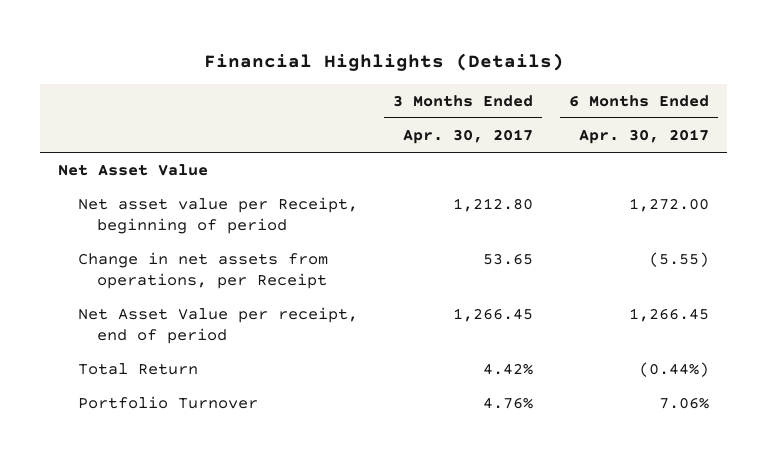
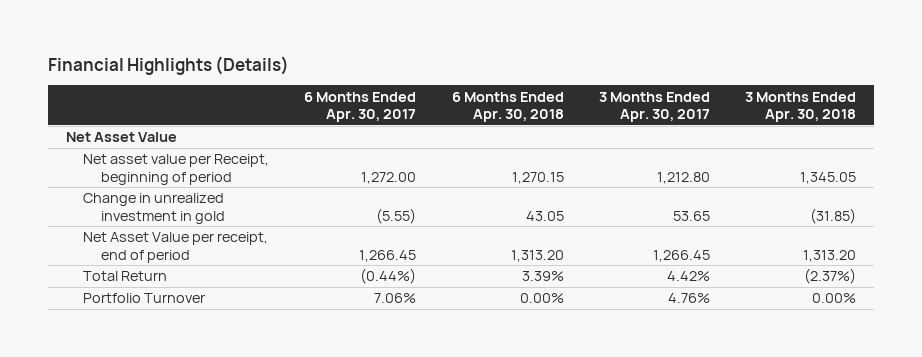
none -> [451,91,564,122] 6 Months Ended Apr. 30, 2018
none -> [745,91,857,122] 3 Months Ended Apr. 30, 2018
[77,252,328,289] Change in net assets from operations, per Receipt -> [83,193,225,224] Change in unrealized investment in gold

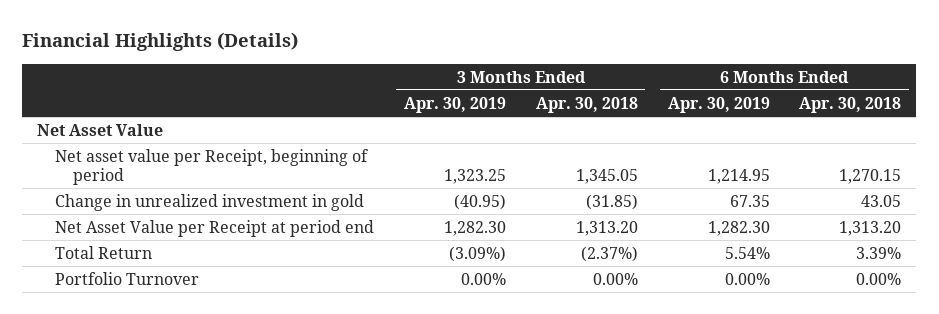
[304,91,417,122] 6 Months Ended Apr. 30, 2017 -> none
[599,91,711,122] 3 Months Ended Apr. 30, 2017 -> none
none -> [403,96,506,113] Apr. 30, 2019
none -> [667,96,770,113] Apr. 30, 2019
[83,232,269,263] Net Asset Value per receipt, end of period -> [54,220,374,238] Net Asset Value per Receipt at period end

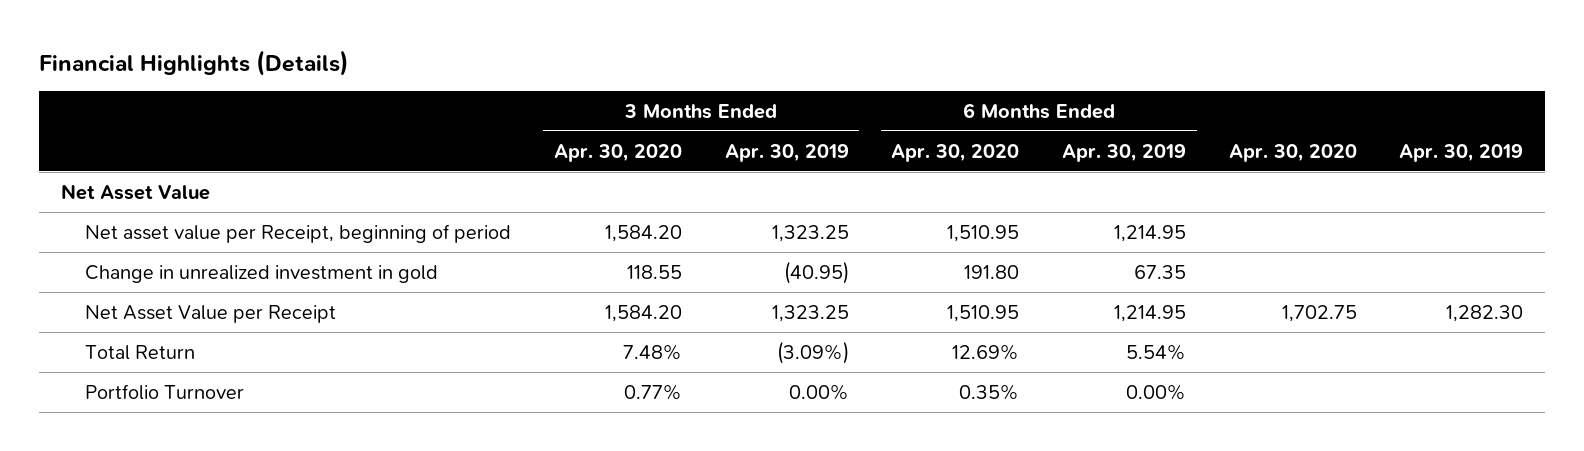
[535,96,638,113] Apr. 30, 2018 -> none
[799,96,902,113] Apr. 30, 2018 -> none
none -> [553,143,682,162] Apr. 30, 2020
none -> [891,143,1020,162] Apr. 30, 2020
none -> [1228,143,1357,162] Apr. 30, 2020
none -> [1399,143,1524,162] Apr. 30, 2019
[54,220,374,238] Net Asset Value per Receipt at period end -> [85,304,337,323] Net Asset Value per Receipt
[443,221,506,237] 1,282.30 -> [771,304,849,322] 1,323.25
[707,221,770,237] 1,282.30 -> [1114,304,1187,322] 1,214.95

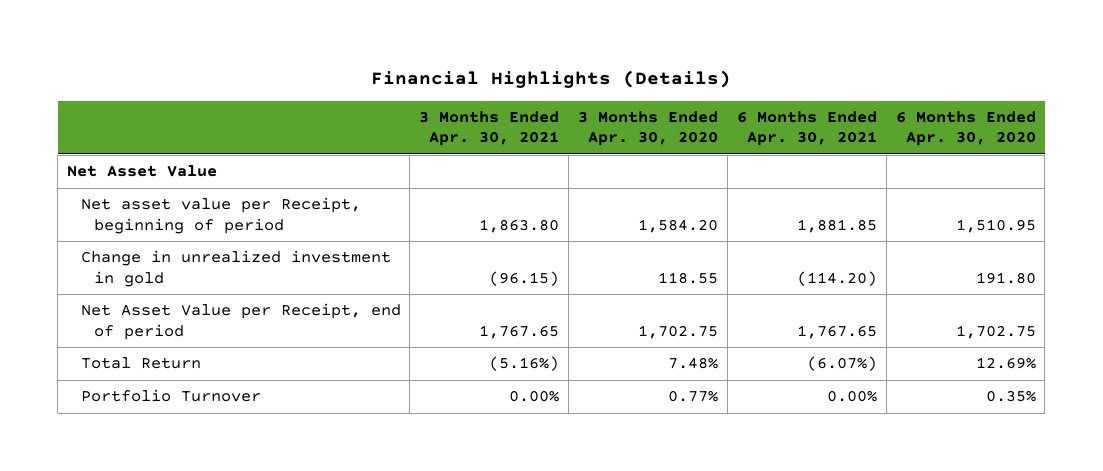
[724,143,849,162] Apr. 30, 2019 -> none
[1062,143,1187,162] Apr. 30, 2019 -> none
[1228,143,1357,162] Apr. 30, 2020 -> none
[1399,143,1524,162] Apr. 30, 2019 -> none
none -> [419,110,560,147] 3 Months Ended Apr. 30, 2021
none -> [736,110,877,147] 6 Months Ended Apr. 30, 2021
[85,304,337,323] Net Asset Value per Receipt -> [80,303,401,340] Net Asset Value per Receipt, end of period
[604,304,682,322] 1,584.20 -> [638,324,719,339] 1,702.75
[947,304,1020,322] 1,510.95 -> [955,324,1036,339] 1,702.75

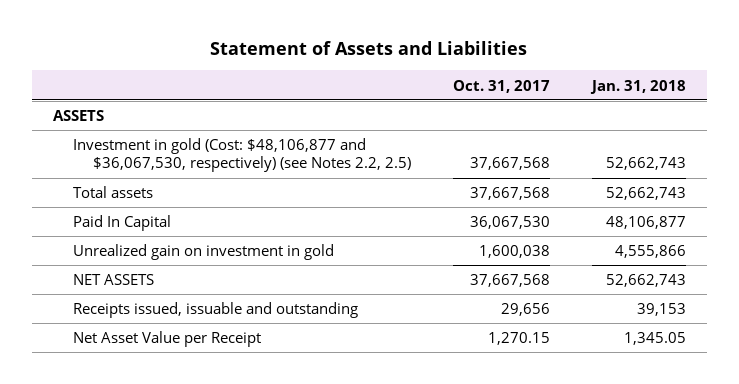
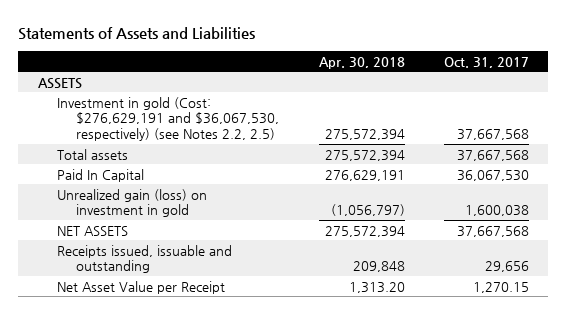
[210,41,528,56] Statement of Assets and Liabilities -> [18,27,256,41] Statements of Assets and Liabilities
[589,79,686,94] Jan. 31, 2018 -> none
none -> [318,56,405,69] Apr. 30, 2018
[72,138,411,173] Investment in gold (Cost: $48,106,877 and $36,067,530, respectively) (see Notes 2.2, 2.5) -> [57,96,280,142] Investment in gold (Cost: $276,629,191 and $36,067,530, respectively) (see Notes 2.2, 2.5)
[72,244,334,261] Unrealized gain on investment in gold -> [57,188,208,218] Unrealized gain (loss) on investment in gold

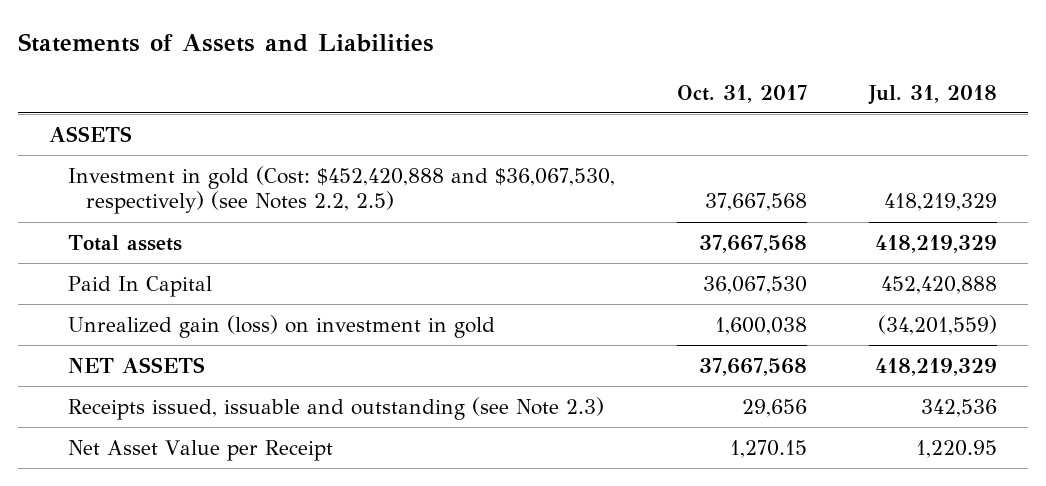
[318,56,405,69] Apr. 30, 2018 -> none
none -> [868,84,998,105] Jul. 31, 2018
[57,96,280,142] Investment in gold (Cost: $276,629,191 and $36,067,530, respectively) (see Notes 2.2, 2.5) -> [67,165,615,215] Investment in gold (Cost: $452,420,888 and $36,067,530, respectively) (see Notes 2.2, 2.5)
[57,244,233,274] Receipts issued, issuable and outstanding -> [67,396,604,420] Receipts issued, issuable and outstanding (see Note 2.3)

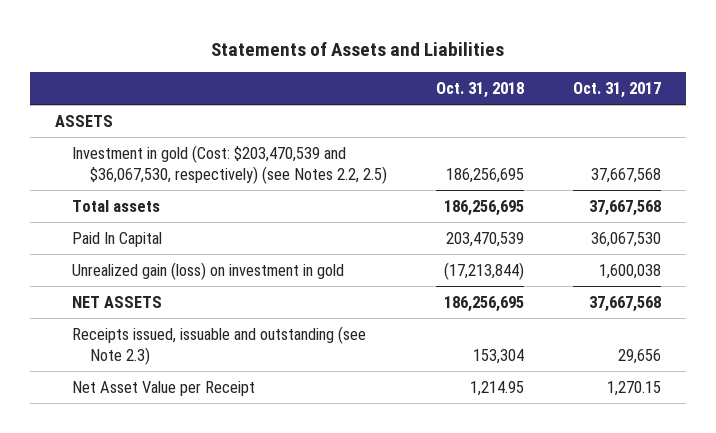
[868,84,998,105] Jul. 31, 2018 -> none
none -> [435,82,524,99] Oct. 31, 2018
[67,165,615,215] Investment in gold (Cost: $452,420,888 and $36,067,530, respectively) (see Notes 2.2, 2.5) -> [72,144,387,184] Investment in gold (Cost: $203,470,539 and $36,067,530, respectively) (see Notes 2.2, 2.5)

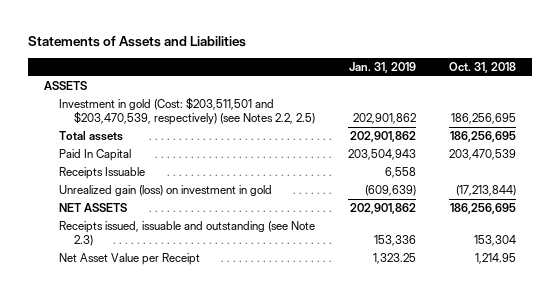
[573,82,662,99] Oct. 31, 2017 -> none
none -> [349,62,417,74] Jan. 31, 2019
[72,144,387,184] Investment in gold (Cost: $203,470,539 and $36,067,530, respectively) (see Notes 2.2, 2.5) -> [59,97,316,126] Investment in gold (Cost: $203,511,501 and $203,470,539, respectively) (see Notes 2.2, 2.5)
none -> [59,167,146,180] Receipts Issuable

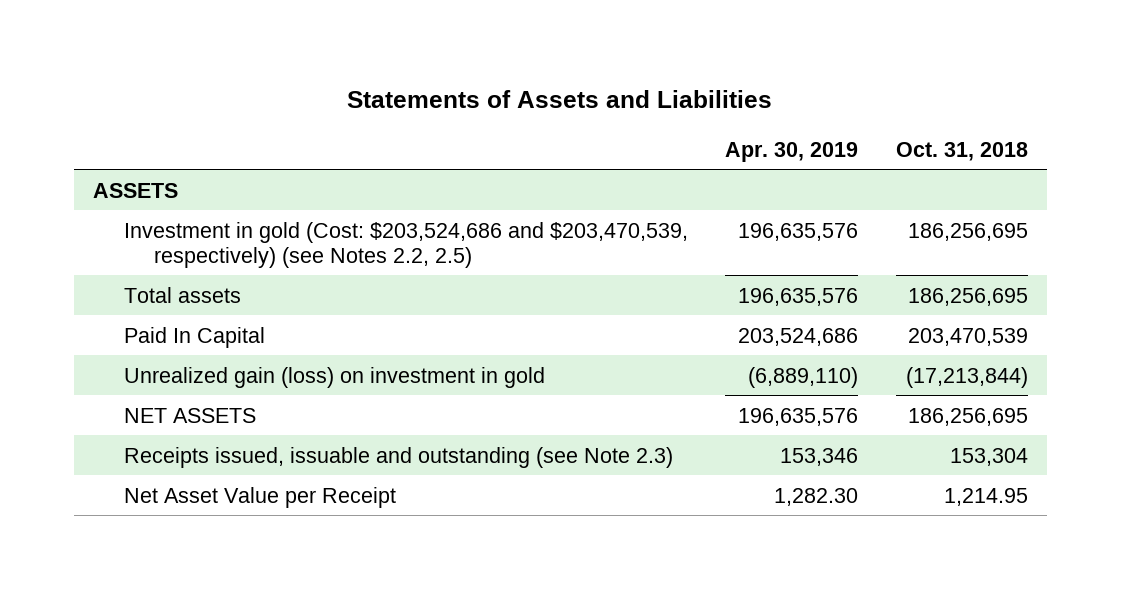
[349,62,417,74] Jan. 31, 2019 -> none
none -> [725,141,859,162] Apr. 30, 2019
[59,97,316,126] Investment in gold (Cost: $203,511,501 and $203,470,539, respectively) (see Notes 2.2, 2.5) -> [123,221,688,268] Investment in gold (Cost: $203,524,686 and $203,470,539, respectively) (see Notes 2.2, 2.5)
[59,167,146,180] Receipts Issuable -> none

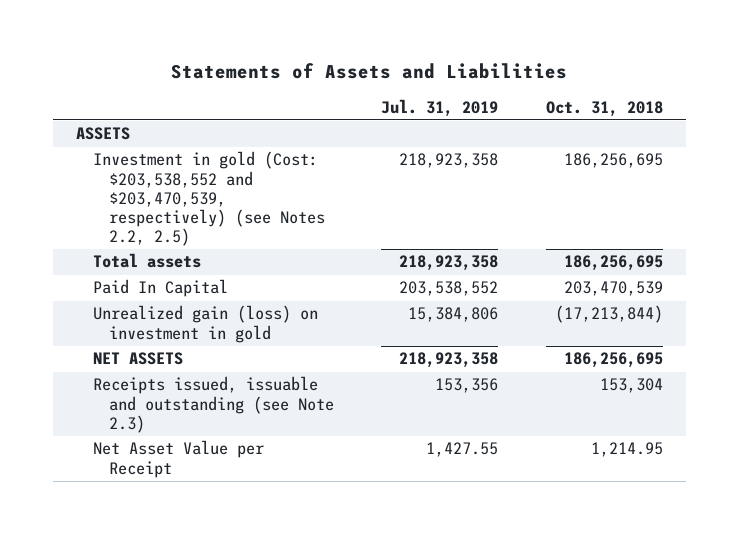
[725,141,859,162] Apr. 30, 2019 -> none
none -> [381,98,499,117] Jul. 31, 2019
[123,221,688,268] Investment in gold (Cost: $203,524,686 and $203,470,539, respectively) (see Notes 2.2, 2.5) -> [92,151,326,247] Investment in gold (Cost: $203,538,552 and $203,470,539, respectively) (see Notes 2.2, 2.5)

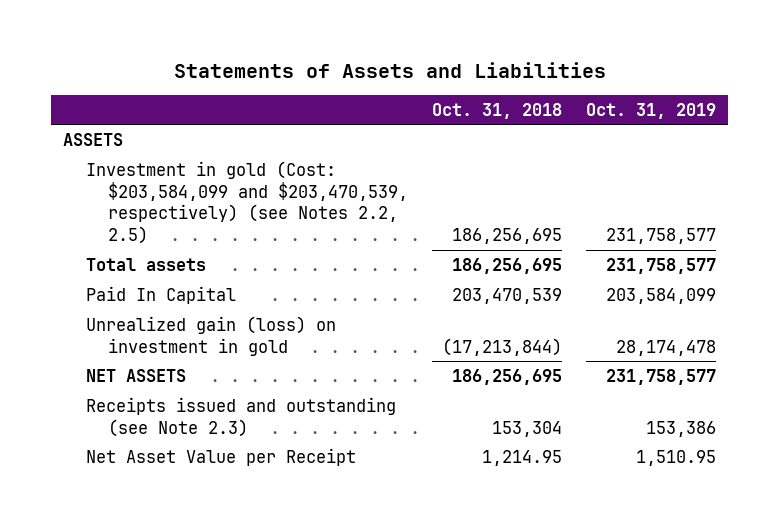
[381,98,499,117] Jul. 31, 2019 -> none
none -> [586,102,717,119] Oct. 31, 2019
[92,151,326,247] Investment in gold (Cost: $203,538,552 and $203,470,539, respectively) (see Notes 2.2, 2.5) -> [85,161,409,245] Investment in gold (Cost: $203,584,099 and $203,470,539, respectively) (see Notes 2.2, 2.5)
[92,376,335,433] Receipts issued, issuable and outstanding (see Note 2.3) -> [85,397,396,437] Receipts issued and outstanding (see Note 2.3)

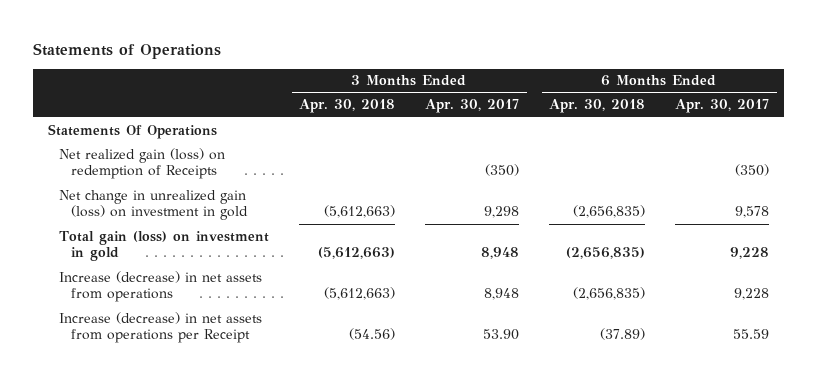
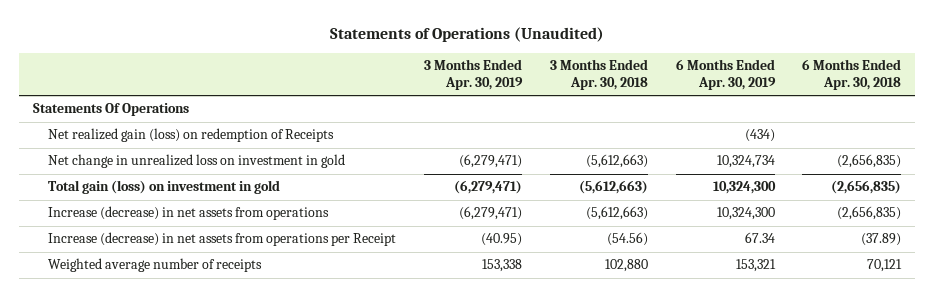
[32,42,221,59] Statements of Operations -> [330,27,605,43] Statements of Operations (Unaudited)
[425,99,520,114] Apr. 30, 2017 -> none
[675,99,770,114] Apr. 30, 2017 -> none
none -> [423,59,523,90] 3 Months Ended Apr. 30, 2019
none -> [675,59,776,90] 6 Months Ended Apr. 30, 2019
[59,189,249,221] Net change in unrealized gain (loss) on investment in gold -> [48,154,346,169] Net change in unrealized loss on investment in gold
none -> [48,258,263,273] Weighted average number of receipts

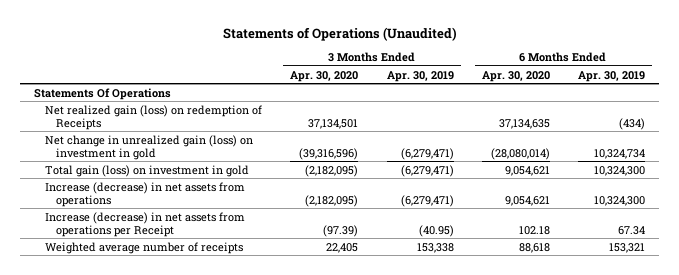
[549,59,648,90] 3 Months Ended Apr. 30, 2018 -> none
[802,59,902,90] 6 Months Ended Apr. 30, 2018 -> none
none -> [290,70,359,82] Apr. 30, 2020
none -> [481,70,550,82] Apr. 30, 2020
[48,154,346,169] Net change in unrealized loss on investment in gold -> [45,134,254,160] Net change in unrealized gain (loss) on investment in gold

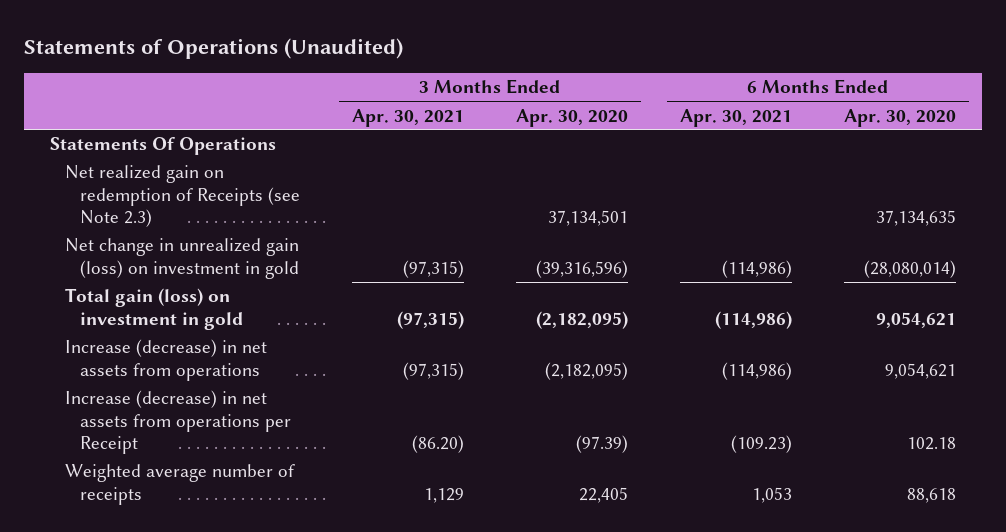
[386,70,454,82] Apr. 30, 2019 -> none
[577,70,645,82] Apr. 30, 2019 -> none
none -> [352,108,465,127] Apr. 30, 2021
none -> [680,108,793,127] Apr. 30, 2021
[45,104,263,130] Net realized gain (loss) on redemption of Receipts -> [65,165,301,228] Net realized gain on redemption of Receipts (see Note 2.3)

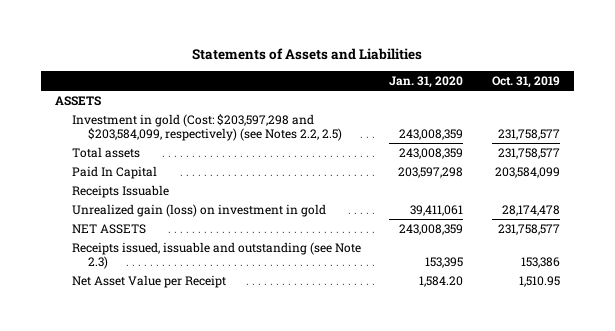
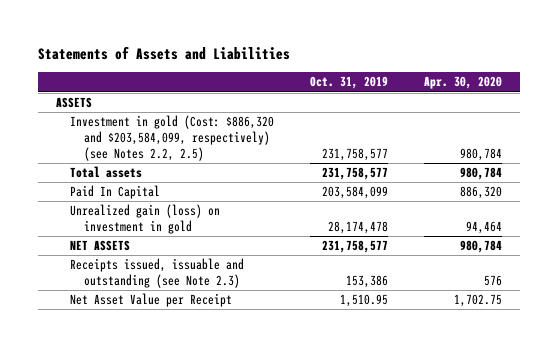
[389,75,464,88] Jan. 31, 2020 -> none
none -> [423,76,502,90] Apr. 30, 2020
[71,113,343,141] Investment in gold (Cost: $203,597,298 and $203,584,099, respectively) (see Notes 2.2, 2.5) -> [70,115,275,162] Investment in gold (Cost: $886,320 and $203,584,099, respectively) (see Notes 2.2, 2.5)
[71,184,169,198] Receipts Issuable -> none

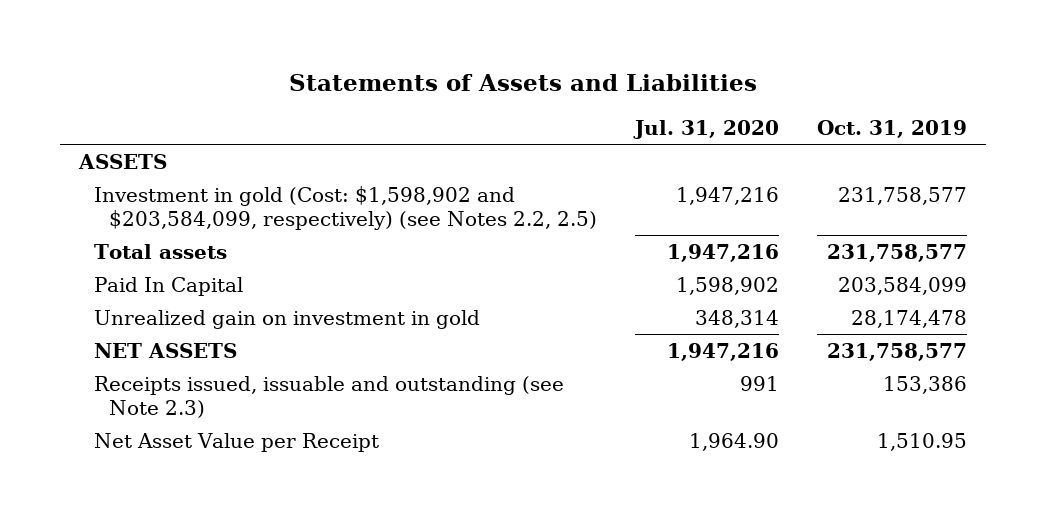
[423,76,502,90] Apr. 30, 2020 -> none
none -> [632,120,779,140] Jul. 31, 2020
[70,115,275,162] Investment in gold (Cost: $886,320 and $203,584,099, respectively) (see Notes 2.2, 2.5) -> [93,185,597,230] Investment in gold (Cost: $1,598,902 and $203,584,099, respectively) (see Notes 2.2, 2.5)
[70,204,221,235] Unrealized gain (loss) on investment in gold -> [93,309,480,329] Unrealized gain on investment in gold

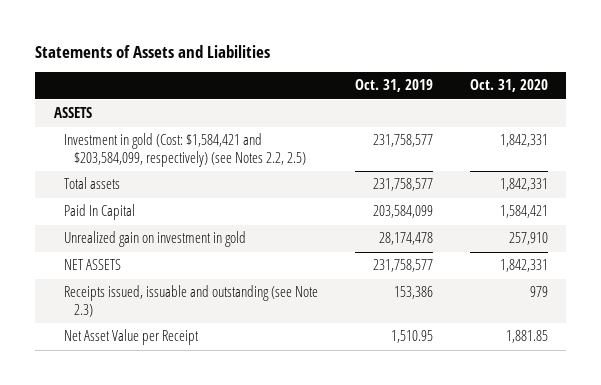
[632,120,779,140] Jul. 31, 2020 -> none
none -> [469,79,548,93] Oct. 31, 2020
[93,185,597,230] Investment in gold (Cost: $1,598,902 and $203,584,099, respectively) (see Notes 2.2, 2.5) -> [63,133,307,168] Investment in gold (Cost: $1,584,421 and $203,584,099, respectively) (see Notes 2.2, 2.5)

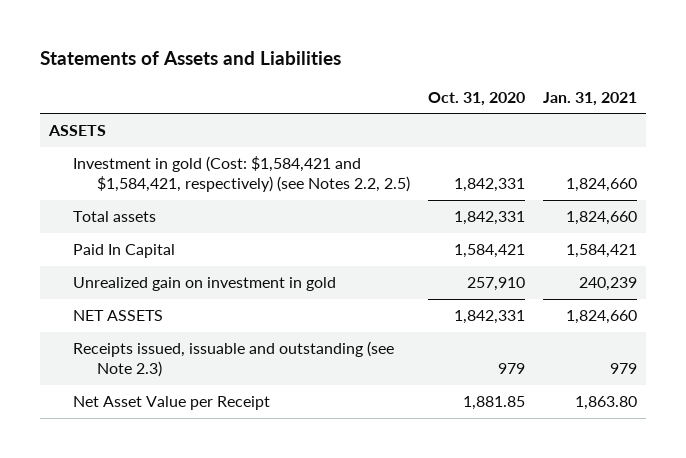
[354,79,433,93] Oct. 31, 2019 -> none
none -> [542,91,637,106] Jan. 31, 2021
[63,133,307,168] Investment in gold (Cost: $1,584,421 and $203,584,099, respectively) (see Notes 2.2, 2.5) -> [73,156,411,193] Investment in gold (Cost: $1,584,421 and $1,584,421, respectively) (see Notes 2.2, 2.5)

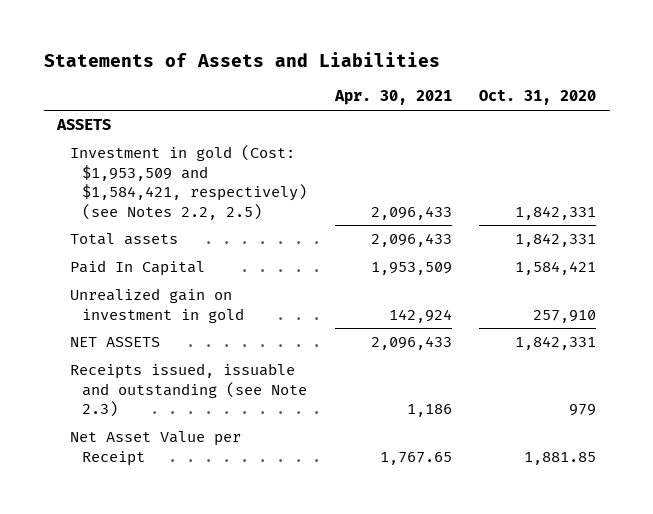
[542,91,637,106] Jan. 31, 2021 -> none
none -> [333,90,452,106] Apr. 30, 2021
[73,156,411,193] Investment in gold (Cost: $1,584,421 and $1,584,421, respectively) (see Notes 2.2, 2.5) -> [69,145,308,220] Investment in gold (Cost: $1,953,509 and $1,584,421, respectively) (see Notes 2.2, 2.5)

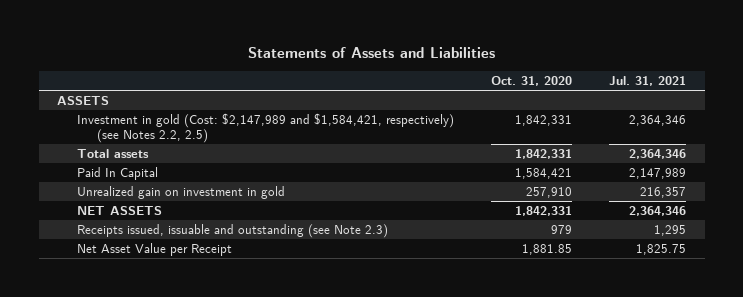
[333,90,452,106] Apr. 30, 2021 -> none
none -> [609,75,687,86] Jul. 31, 2021
[69,145,308,220] Investment in gold (Cost: $1,953,509 and $1,584,421, respectively) (see Notes 2.2, 2.5) -> [77,113,455,144] Investment in gold (Cost: $2,147,989 and $1,584,421, respectively) (see Notes 2.2, 2.5)

